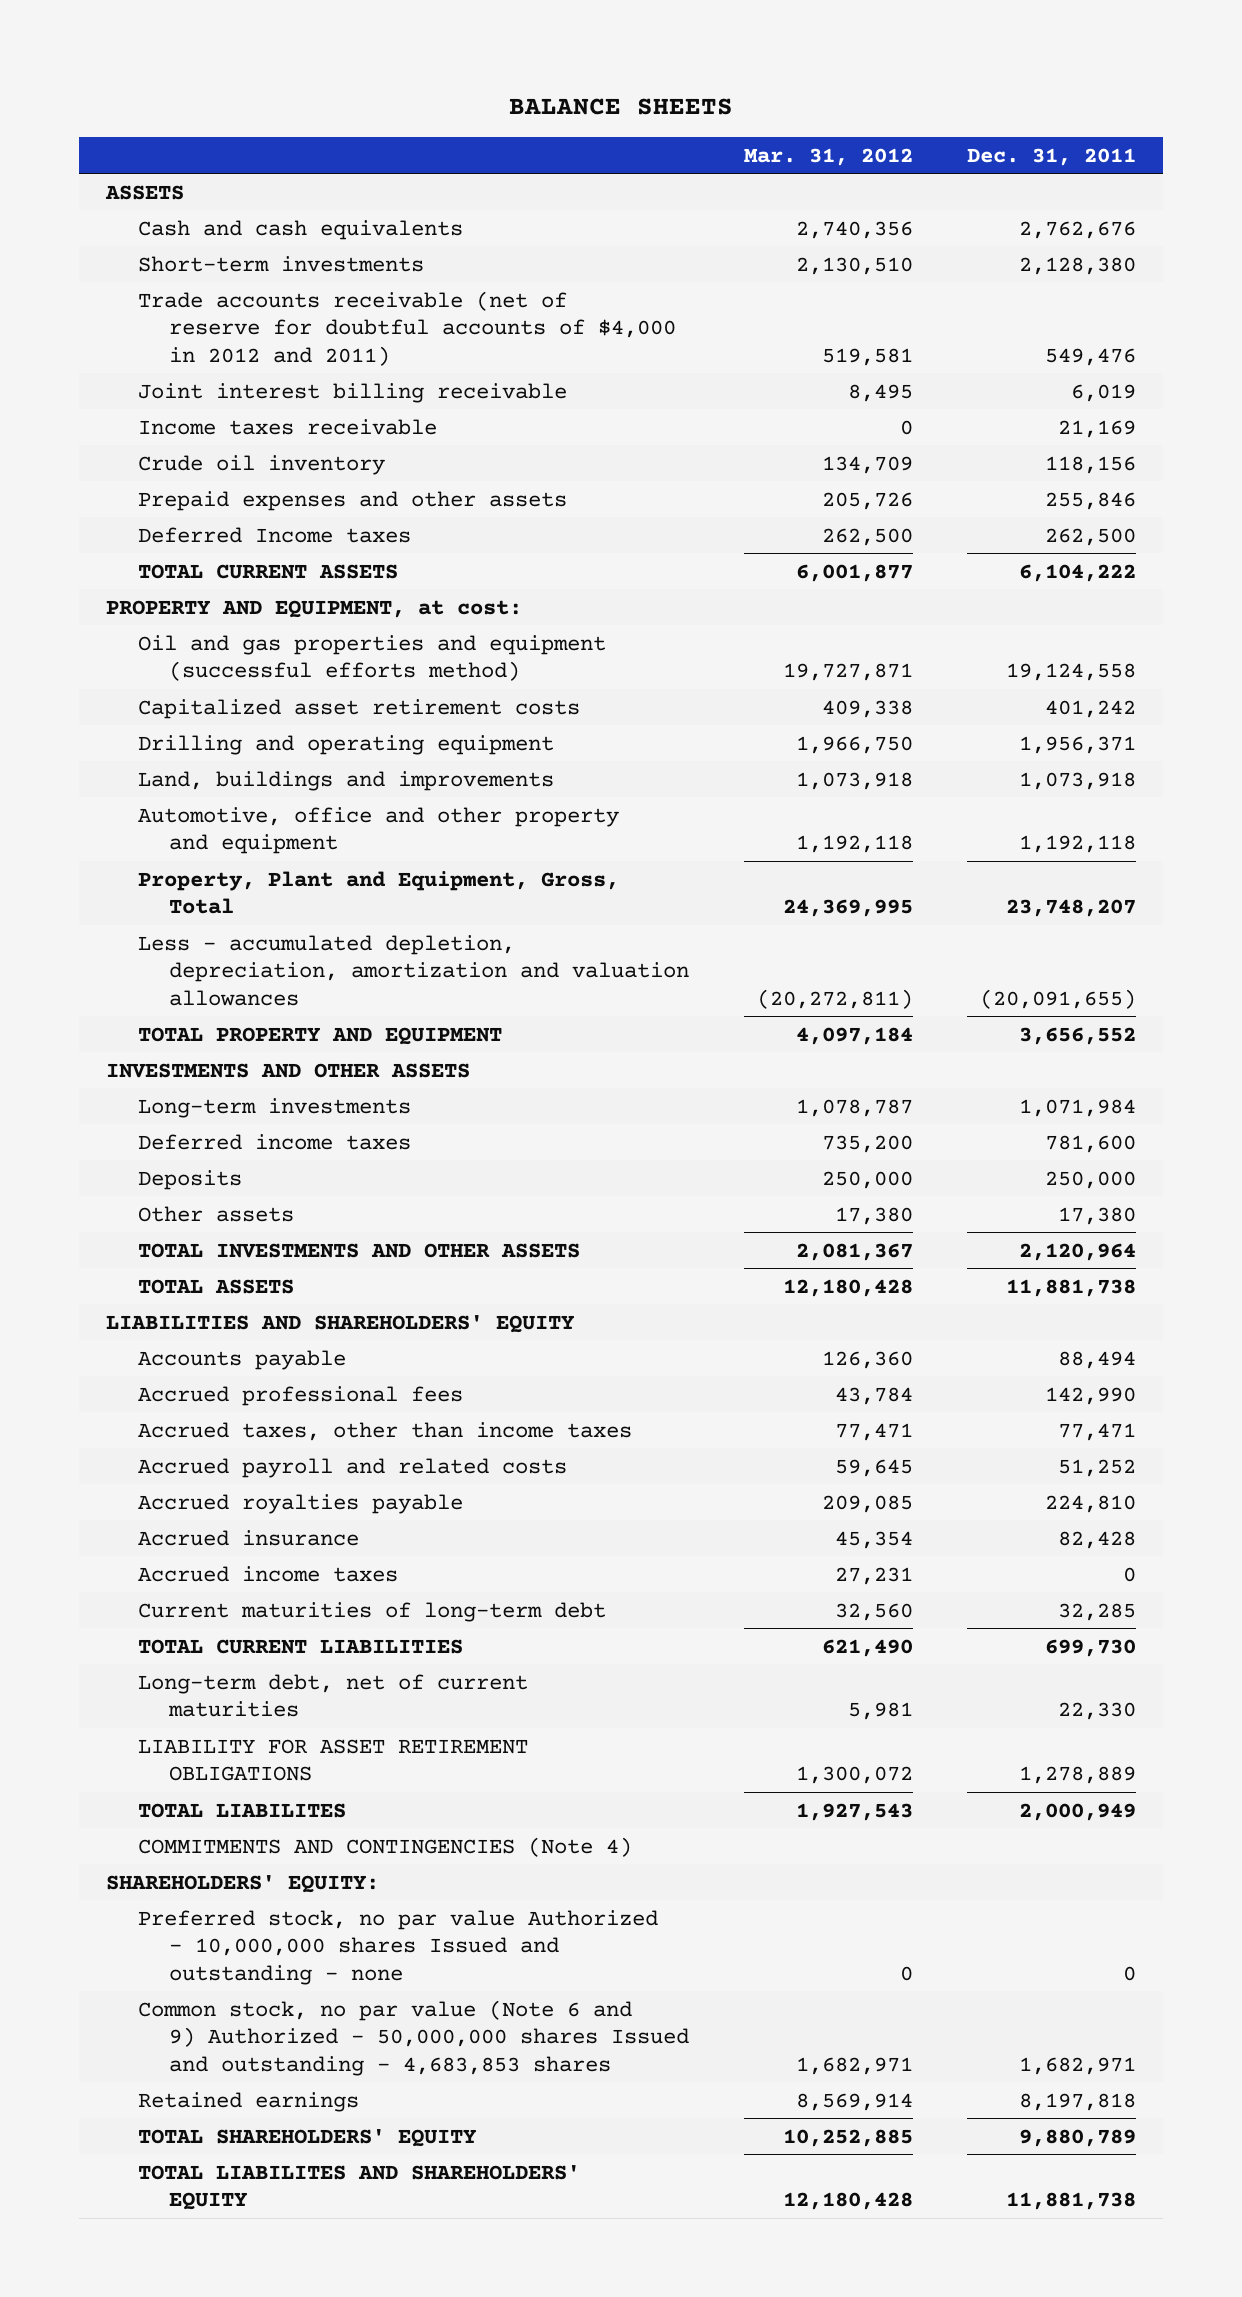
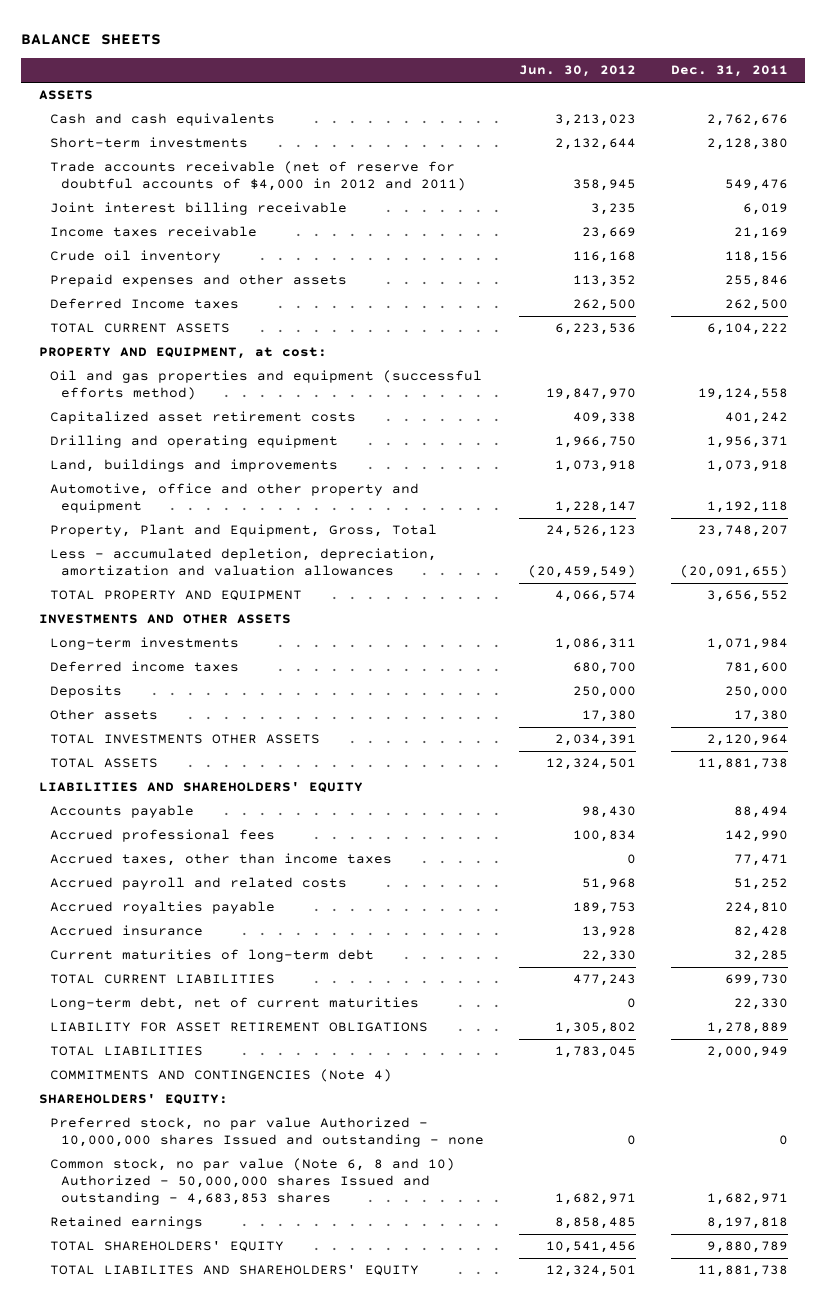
[743,147,913,166] Mar. 31, 2012 -> none
none -> [518,65,636,78] Jun. 30, 2012
[137,1242,580,1258] TOTAL INVESTMENTS AND OTHER ASSETS -> [49,734,320,745] TOTAL INVESTMENTS OTHER ASSETS
[137,1565,398,1582] Accrued income taxes -> none
[137,1802,346,1818] TOTAL LIABILITES -> [49,1046,203,1057] TOTAL LIABILITIES
[137,1999,690,2076] Common stock, no par value (Note 6 and 9) Authorized - 50,000,000 shares Issued and outstanding - 4,683,853 shares -> [49,1158,455,1206] Common stock, no par value (Note 6, 8 and 10) Authorized - 50,000,000 shares Issued and outstanding - 4,683,853 shares

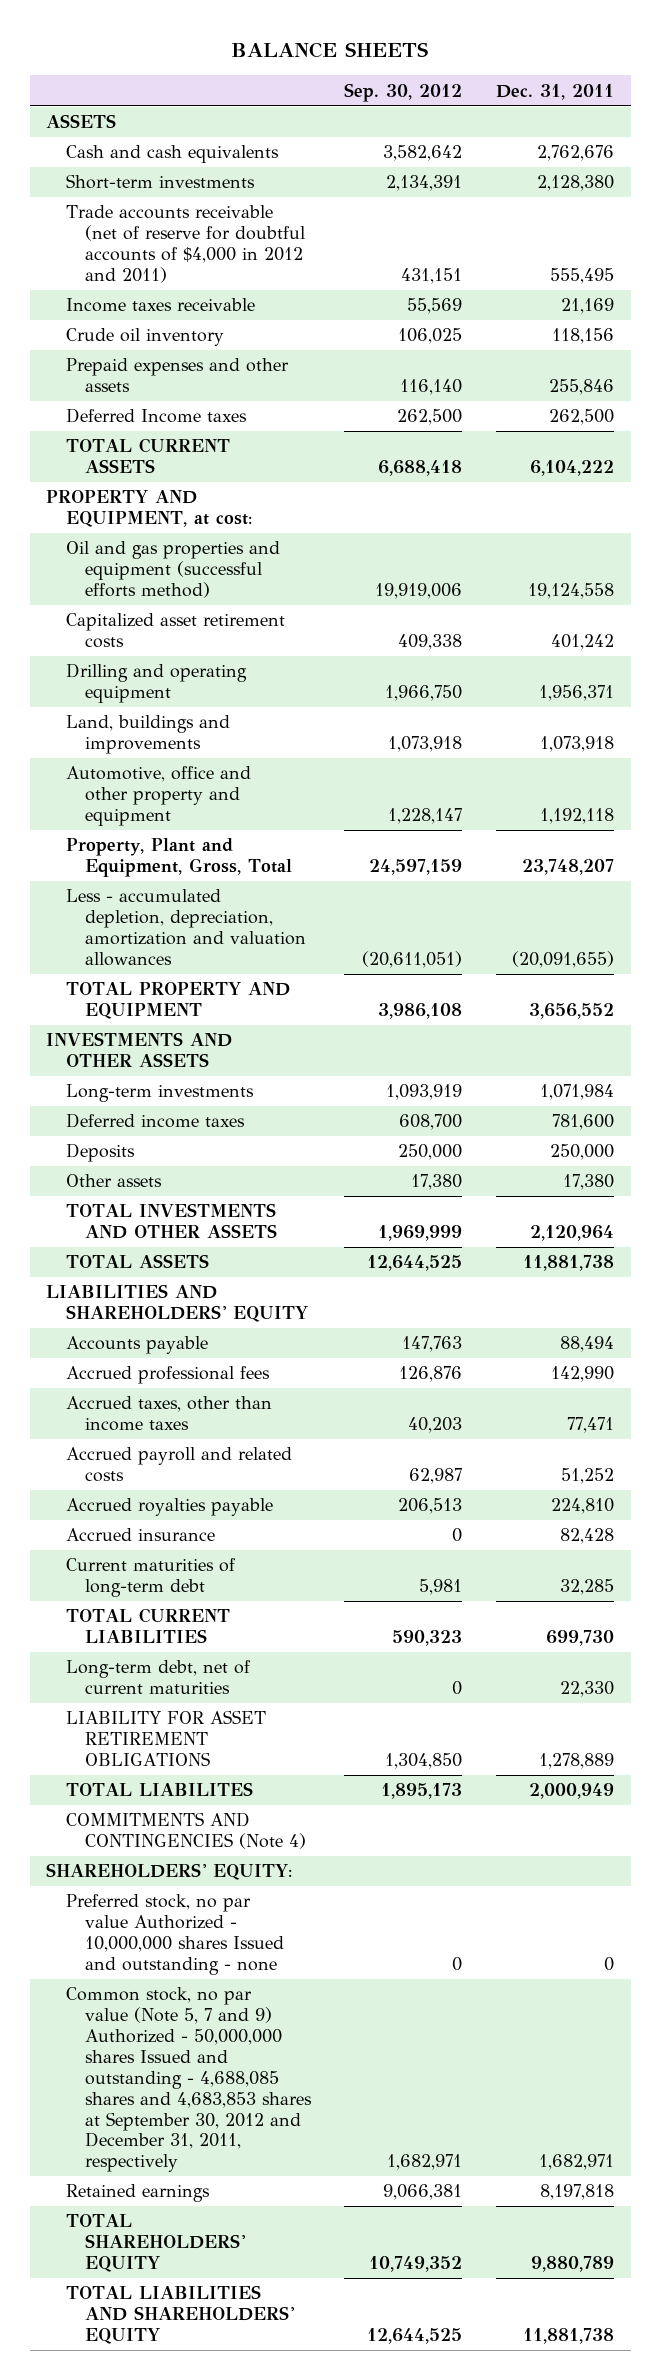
[518,65,636,78] Jun. 30, 2012 -> none
none -> [344,82,463,102] Sep. 30, 2012
[49,202,347,216] Joint interest billing receivable -> none
[724,179,788,192] 549,476 -> [549,267,614,284] 555,495
[49,734,320,745] TOTAL INVESTMENTS OTHER ASSETS -> [65,1203,277,1240] TOTAL INVESTMENTS AND OTHER ASSETS
[49,1046,203,1057] TOTAL LIABILITIES -> [65,1782,253,1797] TOTAL LIABILITES
[49,1158,455,1206] Common stock, no par value (Note 6, 8 and 10) Authorized - 50,000,000 shares Issued and outstanding - 4,683,853 shares -> [65,1987,312,2173] Common stock, no par value (Note 5, 7 and 9) Authorized - 50,000,000 shares Issued and outstanding - 4,688,085 shares and 4,683,853 shares at September 30, 2012 and December 31, 2011, respectively
[49,1265,419,1277] TOTAL LIABILITES AND SHAREHOLDERS' EQUITY -> [65,2285,295,2345] TOTAL LIABILITIES AND SHAREHOLDERS' EQUITY

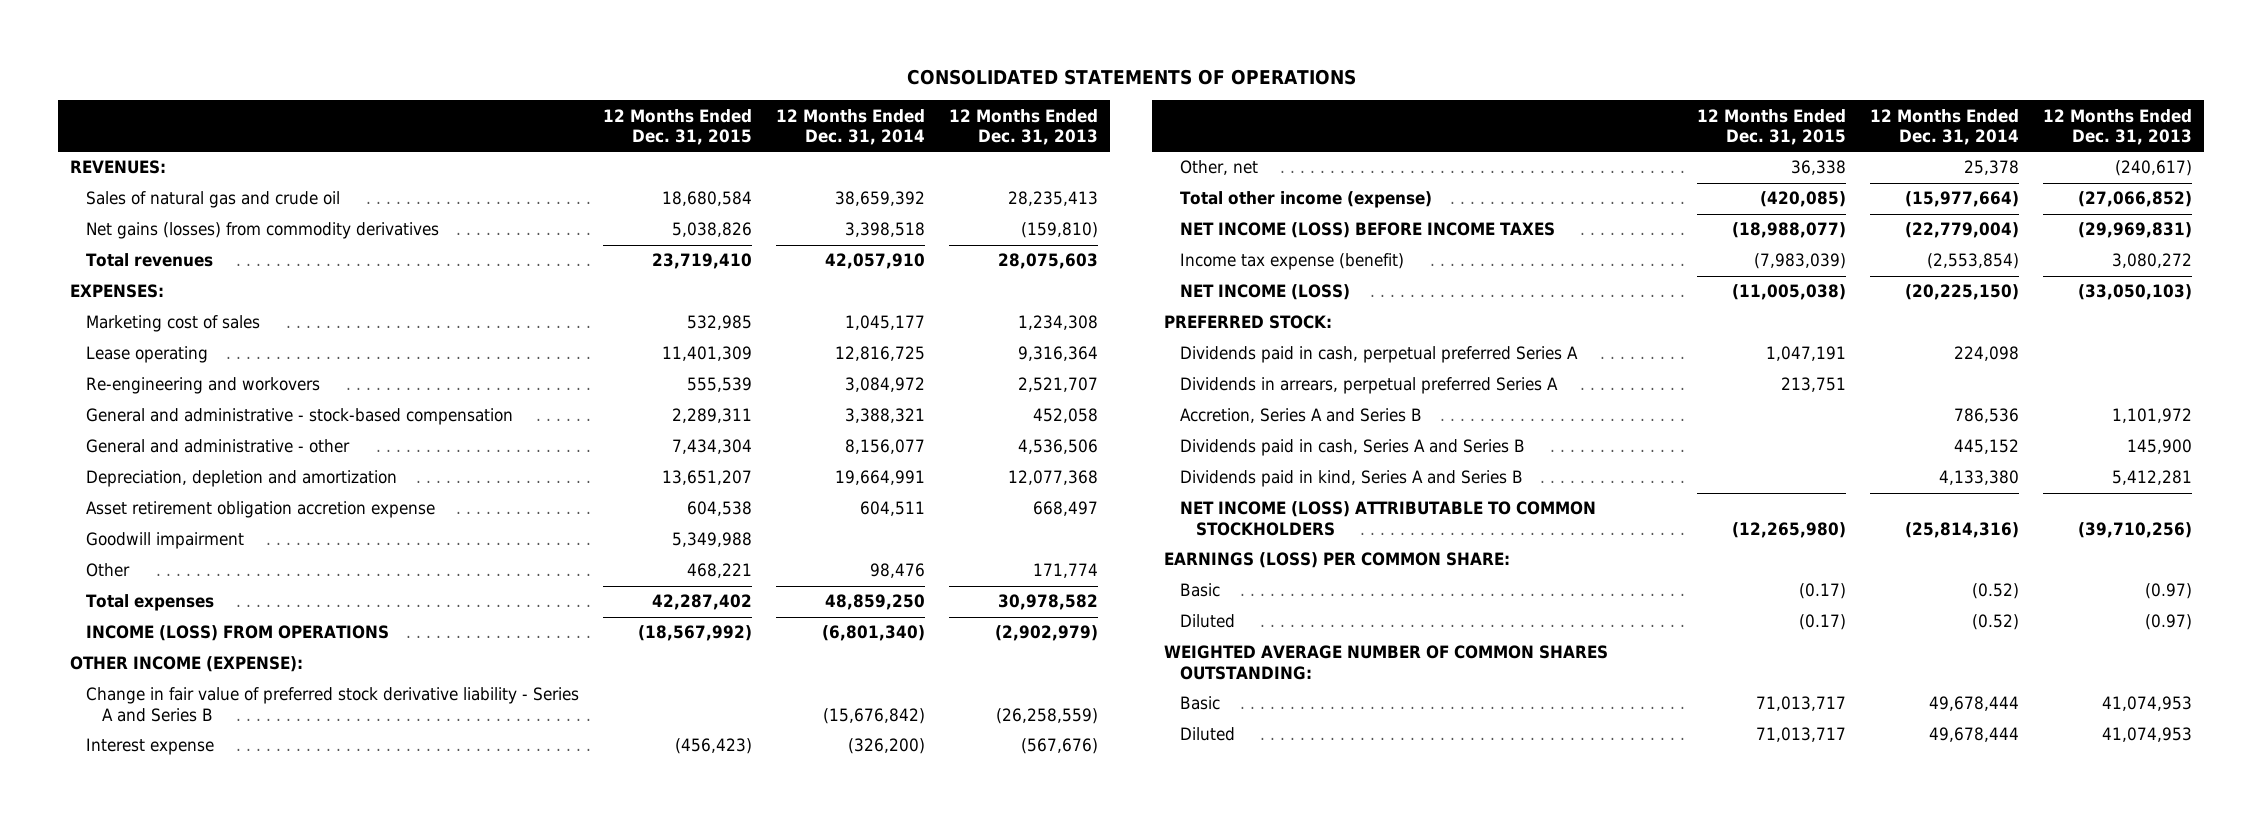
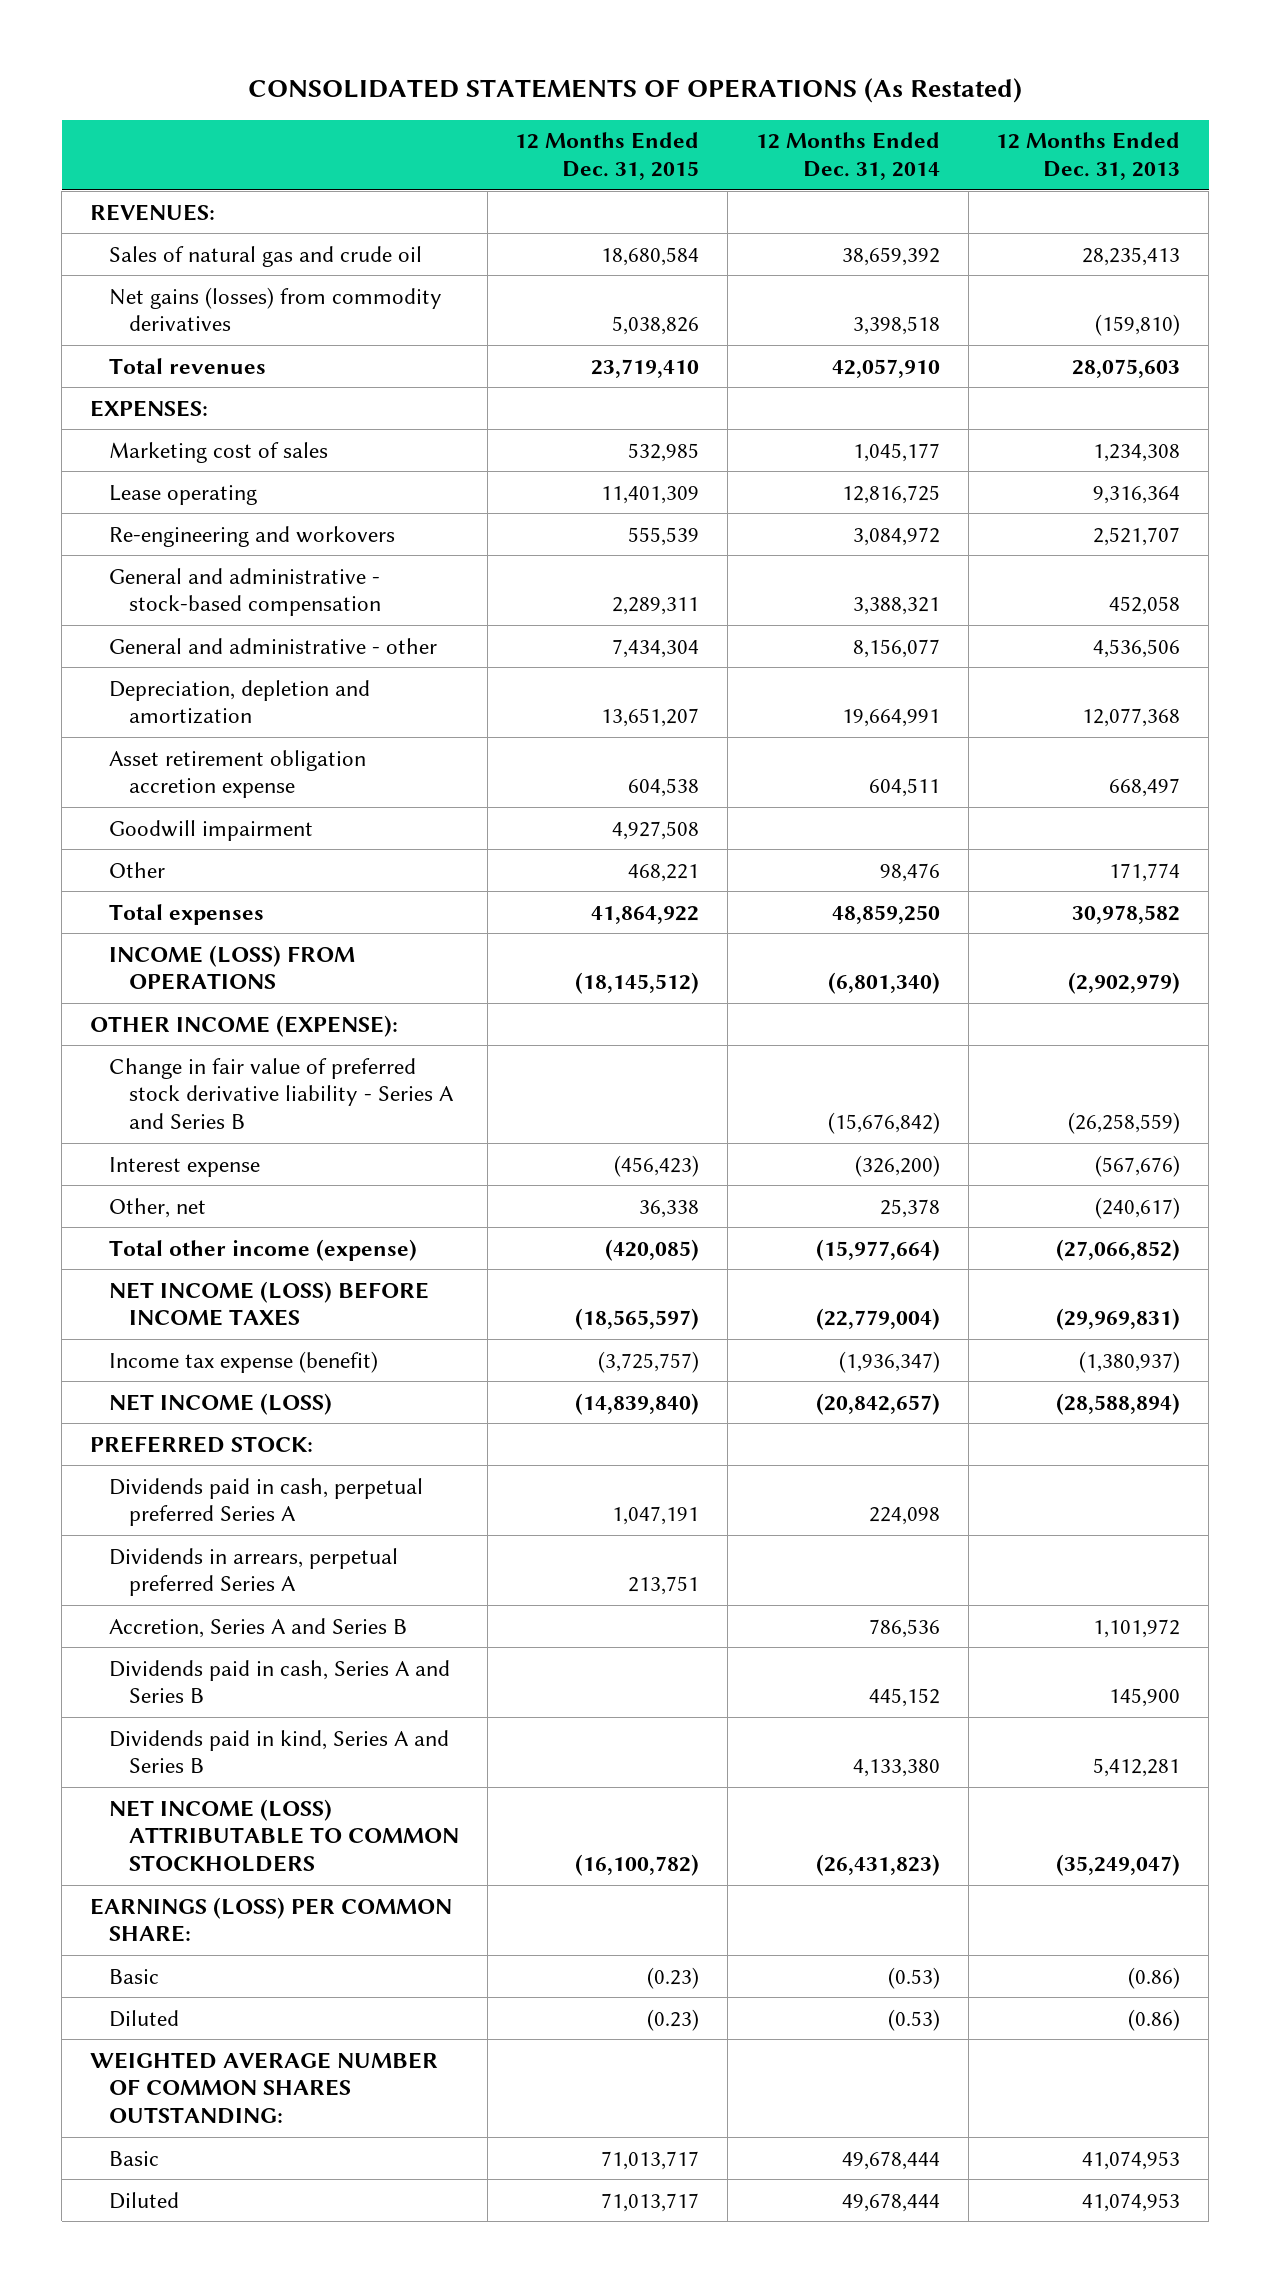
[906,68,1356,85] CONSOLIDATED STATEMENTS OF OPERATIONS -> [248,78,1023,104] CONSOLIDATED STATEMENTS OF OPERATIONS (As Restated)
[672,532,753,548] 5,349,988 -> [612,820,700,840] 4,927,508
[652,594,753,611] 42,287,402 -> [591,905,700,924] 41,864,922
[638,625,753,642] (18,567,992) -> [575,972,700,995] (18,145,512)
[1731,222,1846,239] (18,988,077) -> [575,1308,700,1331] (18,565,597)
[1753,253,1846,270] (7,983,039) -> [598,1350,700,1373] (3,725,757)
[1926,253,2019,270] (2,553,854) -> [838,1350,940,1373] (1,936,347)
[2111,253,2192,269] 3,080,272 -> [1079,1350,1181,1373] (1,380,937)
[1731,284,1846,301] (11,005,038) -> [575,1392,700,1415] (14,839,840)
[1904,284,2019,301] (20,225,150) -> [815,1392,940,1415] (20,842,657)
[2077,284,2192,301] (33,050,103) -> [1056,1392,1181,1415] (28,588,894)
[1731,521,1846,538] (12,265,980) -> [575,1854,700,1877] (16,100,782)
[1904,521,2019,538] (25,814,316) -> [815,1854,940,1877] (26,431,823)
[2077,521,2192,538] (39,710,256) -> [1056,1854,1181,1877] (35,249,047)
[1798,583,1846,600] (0.17) -> [647,1966,700,1989] (0.23)
[1971,583,2019,600] (0.52) -> [887,1966,940,1989] (0.53)
[2144,583,2192,600] (0.97) -> [1128,1966,1181,1989] (0.86)
[1798,614,1846,631] (0.17) -> [647,2008,700,2031] (0.23)
[1971,614,2019,631] (0.52) -> [887,2008,940,2031] (0.53)
[2144,614,2192,631] (0.97) -> [1128,2008,1181,2031] (0.86)

